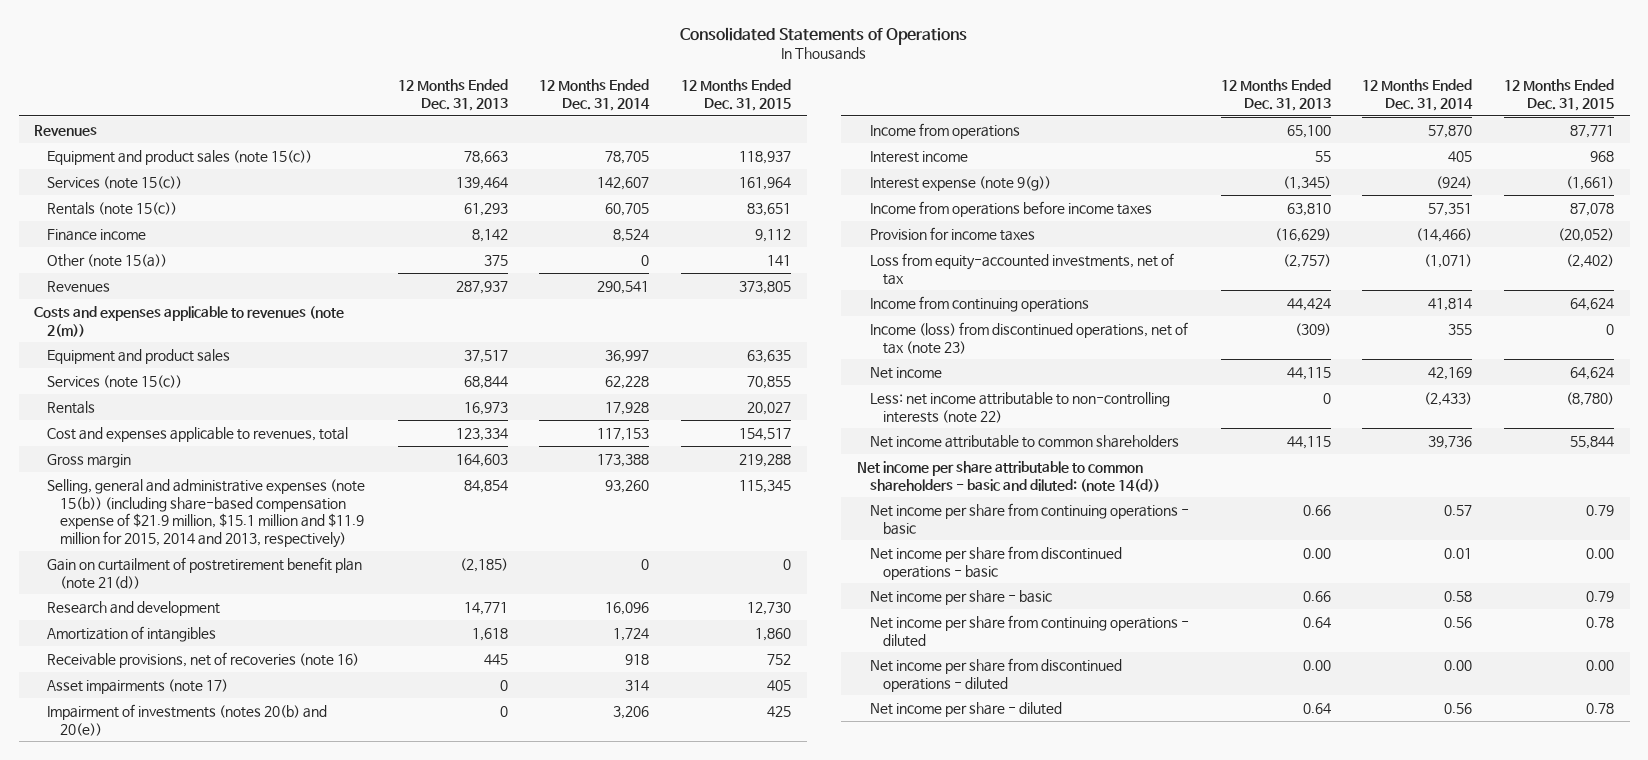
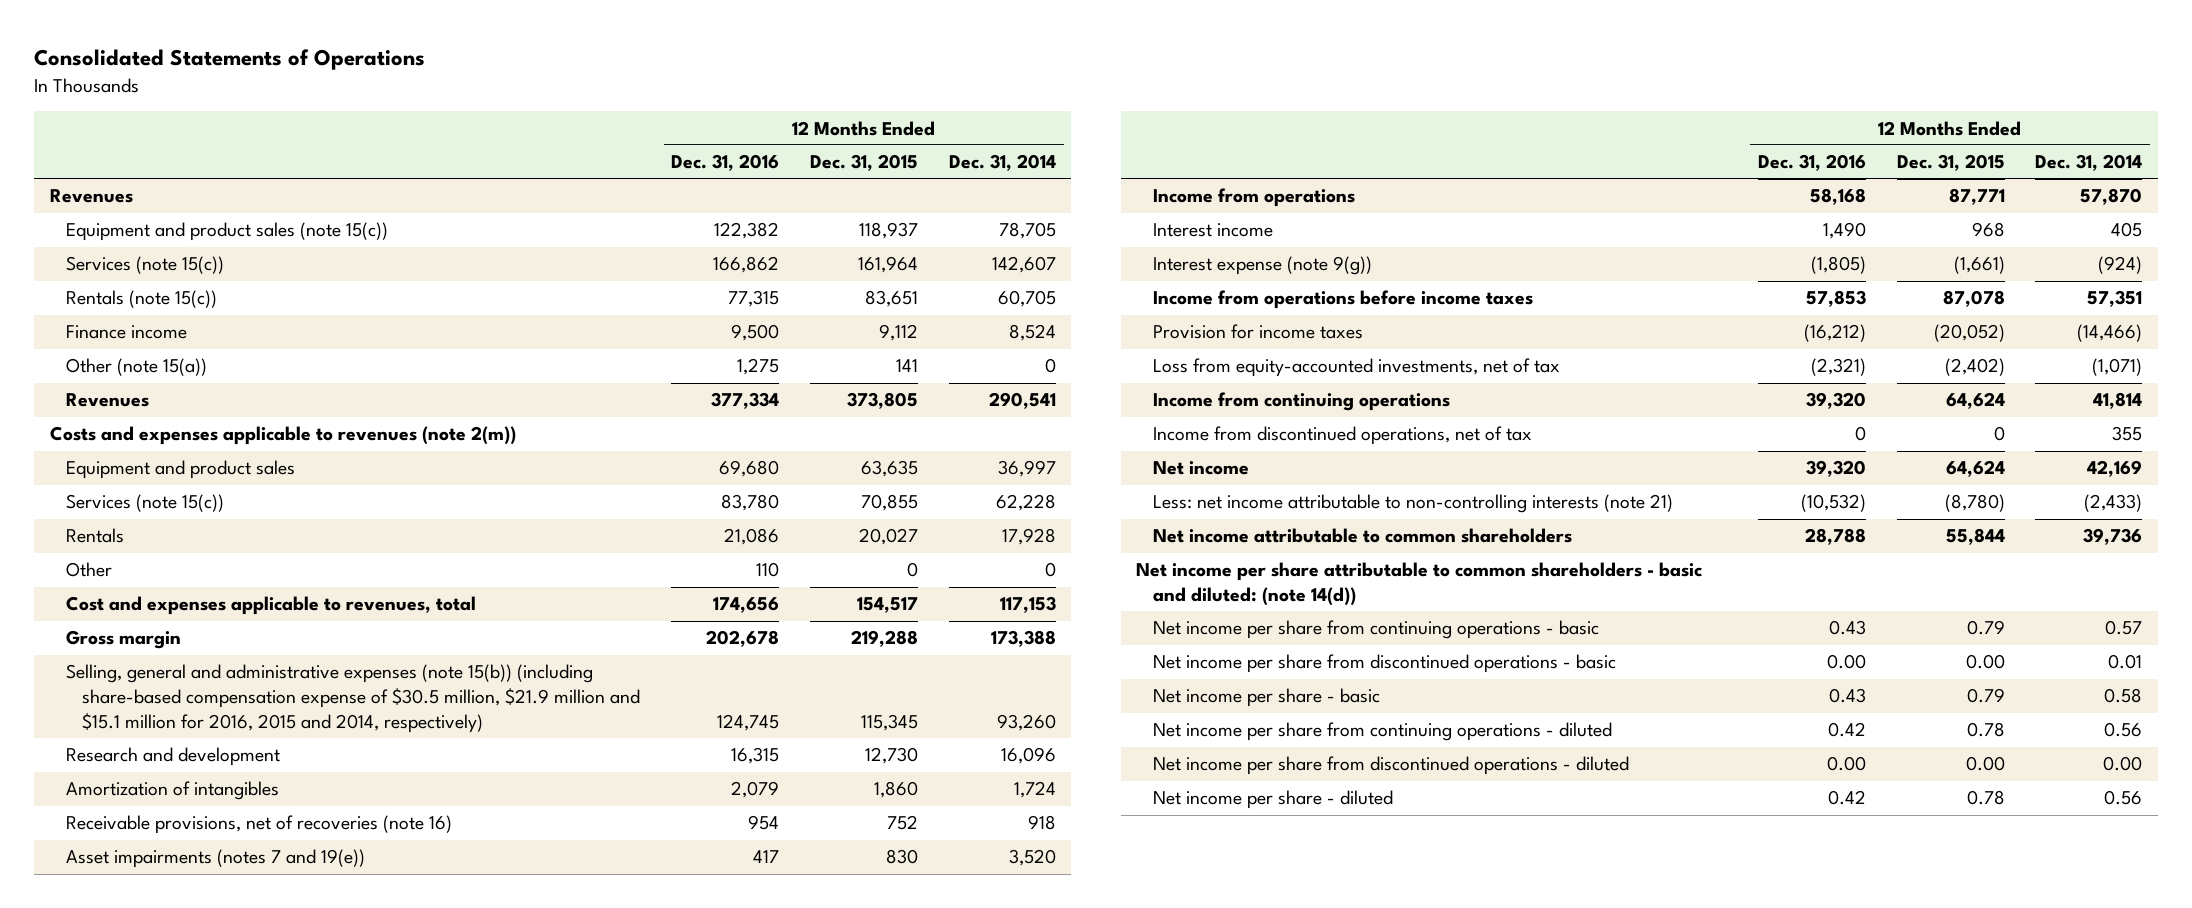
[397,78,508,111] 12 Months Ended Dec. 31, 2013 -> none
none -> [671,154,780,172] Dec. 31, 2016
none -> [66,562,113,578] Other
[47,556,363,589] Gain on curtailment of postretirement benefit plan (note 21(d)) -> none
[47,478,366,548] Selling, general and administrative expenses (note 15(b)) (including share-based compensation expense of $21.9 million, $15.1 million and $11.9 million for 2015, 2014 and 2013, respectively) -> [66,664,641,733] Selling, general and administrative expenses (note 15(b)) (including share-based compensation expense of $30.5 million, $21.9 million and $15.1 million for 2016, 2015 and 2014, respectively)
[47,703,328,736] Impairment of investments (notes 20(b) and 20(e)) -> none
[47,678,229,694] Asset impairments (note 17) -> [66,849,366,869] Asset impairments (notes 7 and 19(e))
[625,679,650,691] 314 -> [1008,849,1056,867] 3,520
[767,679,792,691] 405 -> [886,849,919,865] 830
[869,321,1188,354] Income (loss) from discontinued operations, net of tax (note 23) -> [1152,426,1532,446] Income from discontinued operations, net of tax
[869,391,1170,423] Less: net income attributable to non-controlling interests (note 22) -> [1152,494,1673,514] Less: net income attributable to non-controlling interests (note 21)

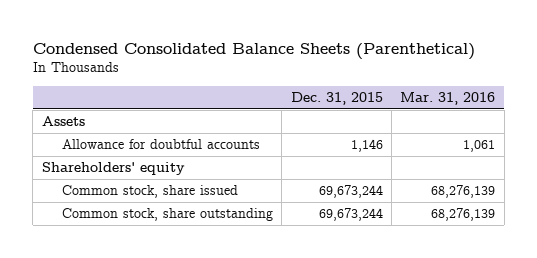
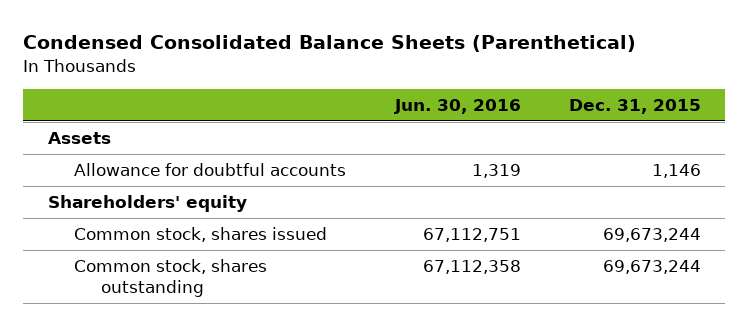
[400,91,496,105] Mar. 31, 2016 -> none
none -> [393,98,521,114] Jun. 30, 2016
[62,185,239,199] Common stock, share issued -> [74,227,328,243] Common stock, shares issued
[62,208,274,222] Common stock, share outstanding -> [74,259,268,297] Common stock, shares outstanding

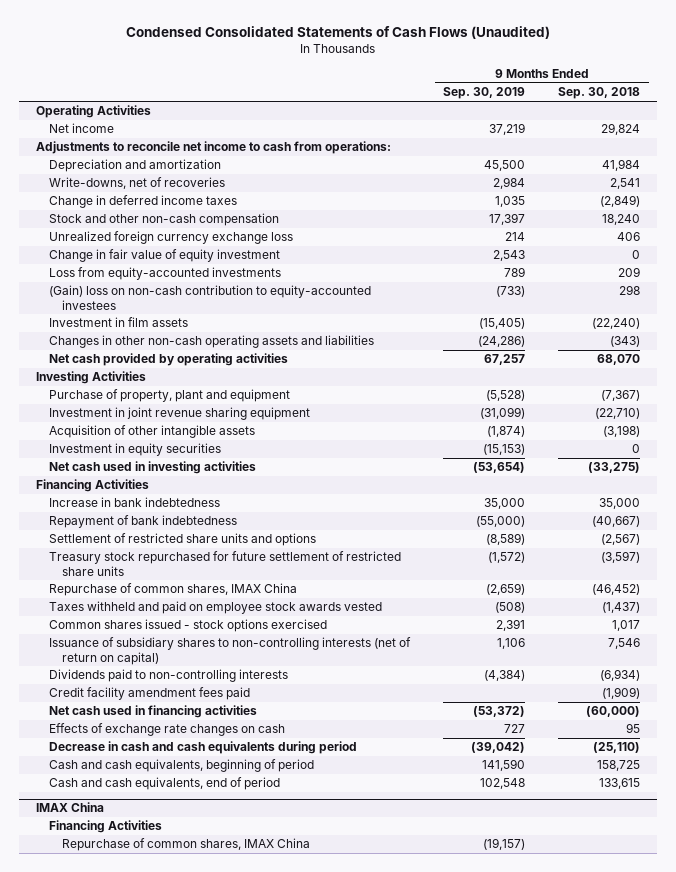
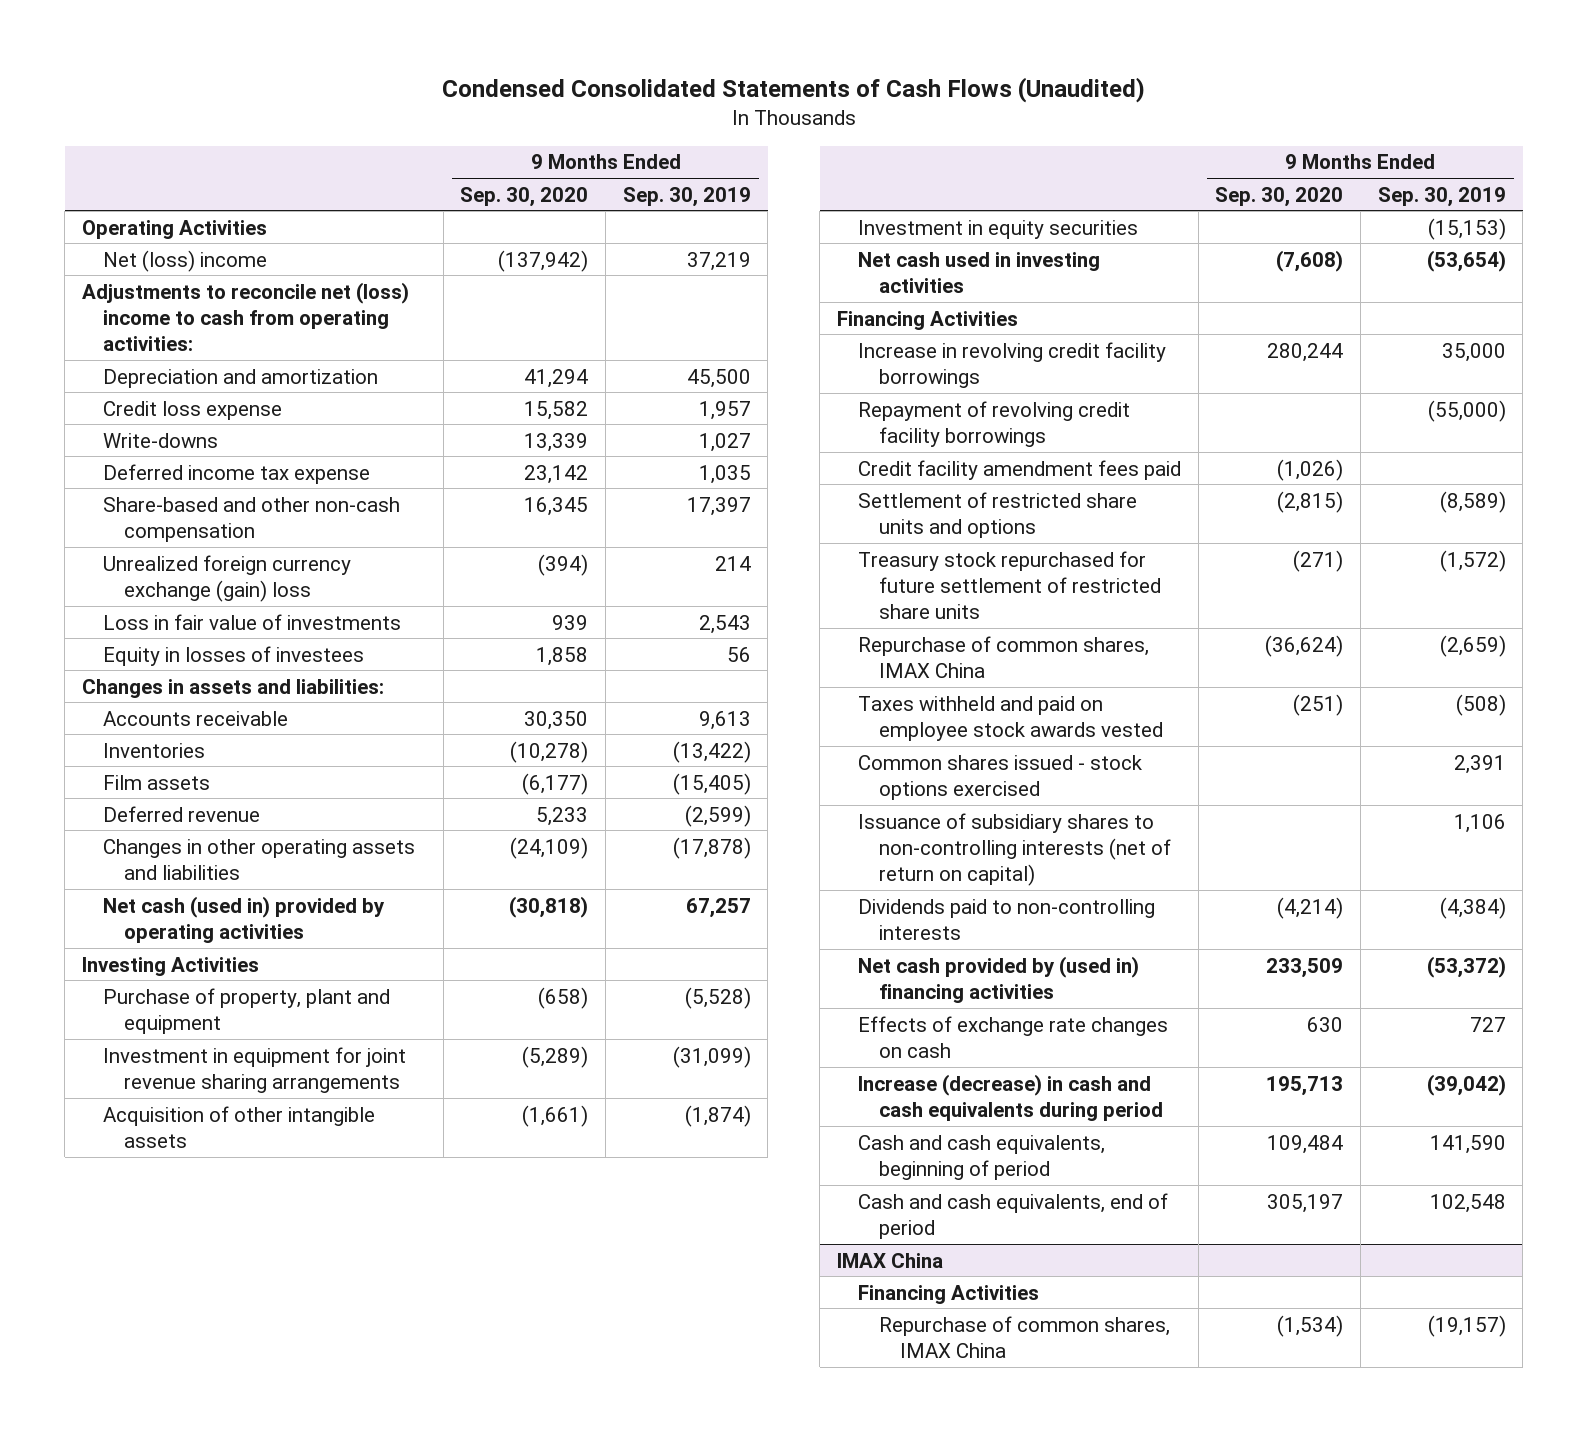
[558,87,641,100] Sep. 30, 2018 -> none
none -> [460,186,589,207] Sep. 30, 2020
[48,123,114,134] Net income -> [103,249,268,272] Net (loss) income
[35,141,391,155] Adjustments to reconcile net income to cash from operations: -> [82,281,410,352] Adjustments to reconcile net (loss) income to cash from operating activities:
[48,177,225,190] Write-downs, net of recoveries -> none
[48,267,281,281] Loss from equity-accounted investments -> none
[48,285,371,310] (Gain) loss on non-cash contribution to equity-accounted investees -> none
none -> [103,400,283,420] Credit loss expense
none -> [103,432,219,448] Write-downs
[48,195,237,209] Change in deferred income taxes -> [103,463,371,484] Deferred income tax expense
[48,213,279,227] Stock and other non-cash compensation -> [103,496,401,542] Share-based and other non-cash compensation
[48,231,293,245] Unrealized foreign currency exchange loss -> [103,554,352,602] Unrealized foreign currency exchange (gain) loss
[48,249,280,263] Change in fair value of equity investment -> [103,613,402,630] Loss in fair value of investments
none -> [103,645,365,666] Equity in losses of investees
none -> [82,678,385,698] Changes in assets and liabilities:
none -> [103,710,289,726] Accounts receivable
none -> [103,742,206,758] Inventories
[48,317,188,328] Investment in film assets -> [103,774,211,790] Film assets
none -> [103,805,261,822] Deferred revenue
[48,335,374,349] Changes in other non-cash operating assets and liabilities -> [103,838,416,880] Changes in other operating assets and liabilities
[478,336,526,348] (24,286) -> [672,836,751,859] (17,878)
[48,353,288,367] Net cash provided by operating activities -> [103,895,386,943] Net cash (used in) provided by operating activities
[48,407,310,421] Investment in joint revenue sharing equipment -> [103,1046,407,1093] Investment in equipment for joint revenue sharing arrangements
[48,497,220,508] Increase in bank indebtedness -> none
[48,515,237,529] Repayment of bank indebtedness -> none
none -> [857,341,1166,388] Increase in revolving credit facility borrowings
none -> [857,400,1130,447] Repayment of revolving credit facility borrowings
[48,687,250,701] Credit facility amendment fees paid -> [857,459,1181,480] Credit facility amendment fees paid
[48,705,257,719] Net cash used in financing activities -> [857,955,1139,1003] Net cash provided by (used in) financing activities
[48,741,357,755] Decrease in cash and cash equivalents during period -> [857,1073,1163,1121] Increase (decrease) in cash and cash equivalents during period

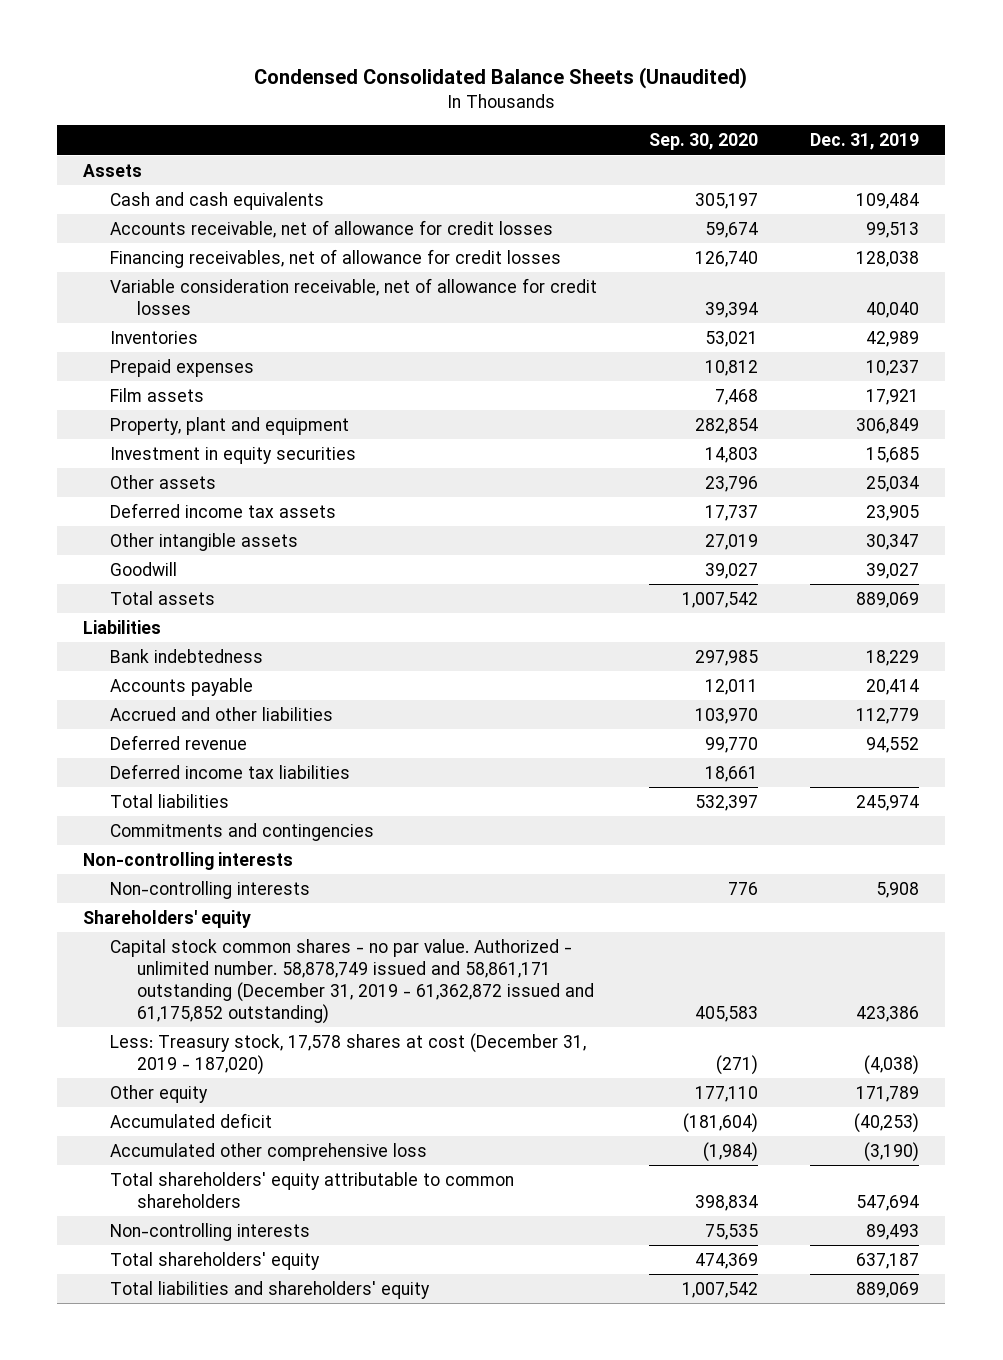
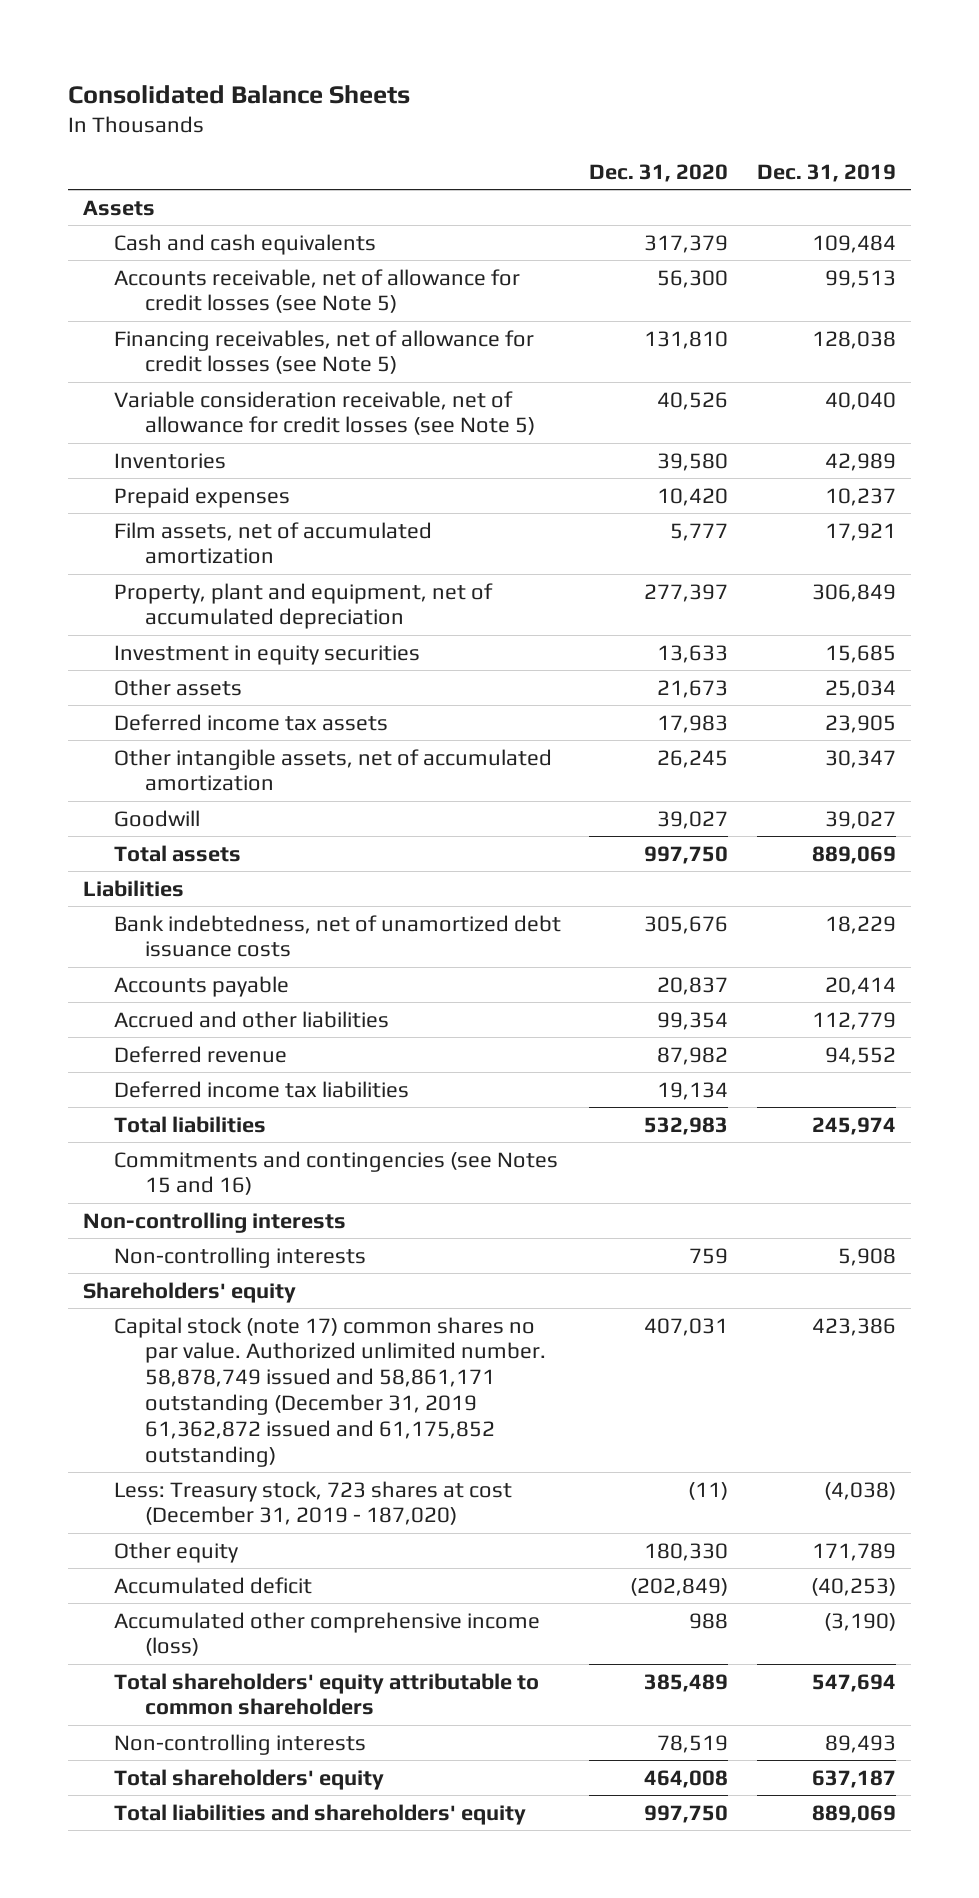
[254,67,748,90] Condensed Consolidated Balance Sheets (Unaudited) -> [68,84,411,104] Consolidated Balance Sheets
[649,133,759,151] Sep. 30, 2020 -> none
none -> [589,164,729,183] Dec. 31, 2020
[109,219,553,238] Accounts receivable, net of allowance for credit losses -> [113,268,520,314] Accounts receivable, net of allowance for credit losses (see Note 5)
[109,248,561,268] Financing receivables, net of allowance for credit losses -> [113,329,534,375] Financing receivables, net of allowance for credit losses (see Note 5)
[109,277,597,315] Variable consideration receivable, net of allowance for credit losses -> [113,390,535,436] Variable consideration receivable, net of allowance for credit losses (see Note 5)
[109,387,204,402] Film assets -> [113,521,432,565] Film assets, net of accumulated amortization
[109,416,349,435] Property, plant and equipment -> [113,582,493,630] Property, plant and equipment, net of accumulated depreciation
[109,532,298,551] Other intangible assets -> [113,748,552,792] Other intangible assets, net of accumulated amortization
[109,648,263,663] Bank indebtedness -> [113,914,561,958] Bank indebtedness, net of unamortized debt issuance costs
[109,822,374,841] Commitments and contingencies -> [113,1150,558,1196] Commitments and contingencies (see Notes 15 and 16)
[109,938,594,1025] Capital stock common shares - no par value. Authorized - unlimited number. 58,878,749 issued and 58,861,171 outstanding (December 31, 2019 - 61,362,872 issued and 61,175,852 outstanding) -> [113,1316,546,1467] Capital stock (note 17) common shares no par value. Authorized unlimited number. 58,878,749 issued and 58,861,171 outstanding (December 31, 2019 61,362,872 issued and 61,175,852 outstanding)
[109,1032,586,1075] Less: Treasury stock, 17,578 shares at cost (December 31, 2019 - 187,020) -> [113,1480,512,1526] Less: Treasury stock, 723 shares at cost (December 31, 2019 - 187,020)
[109,1142,427,1161] Accumulated other comprehensive loss -> [113,1611,540,1657] Accumulated other comprehensive income (loss)

